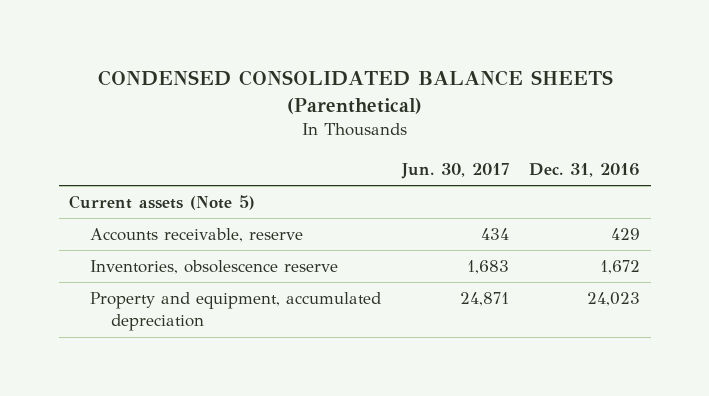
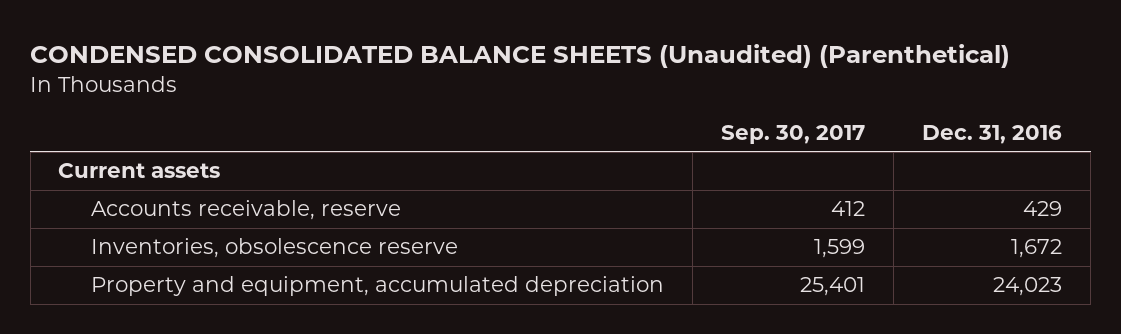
[97,70,613,115] CONDENSED CONSOLIDATED BALANCE SHEETS (Parenthetical) -> [30,44,1011,69] CONDENSED CONSOLIDATED BALANCE SHEETS (Unaudited) (Parenthetical)
[400,162,509,179] Jun. 30, 2017 -> none
none -> [721,124,866,144] Sep. 30, 2017
[68,195,255,211] Current assets (Note 5) -> [58,163,221,179] Current assets

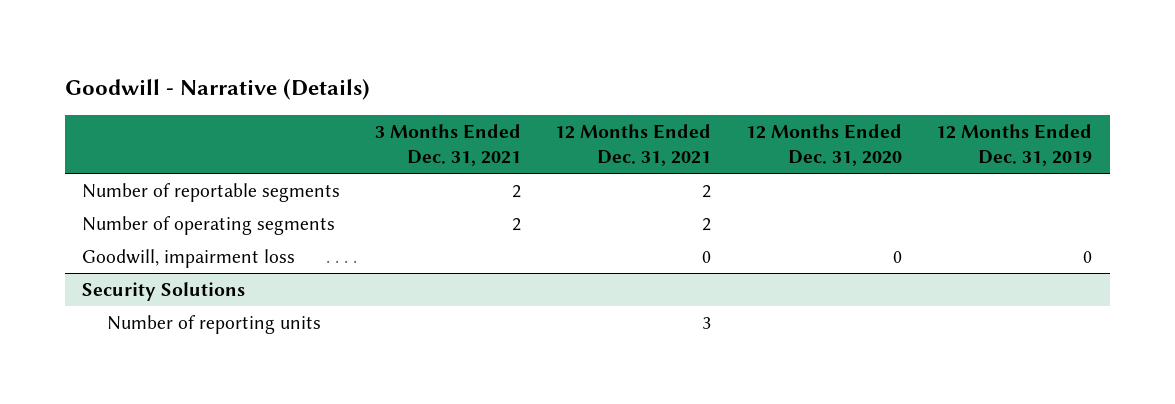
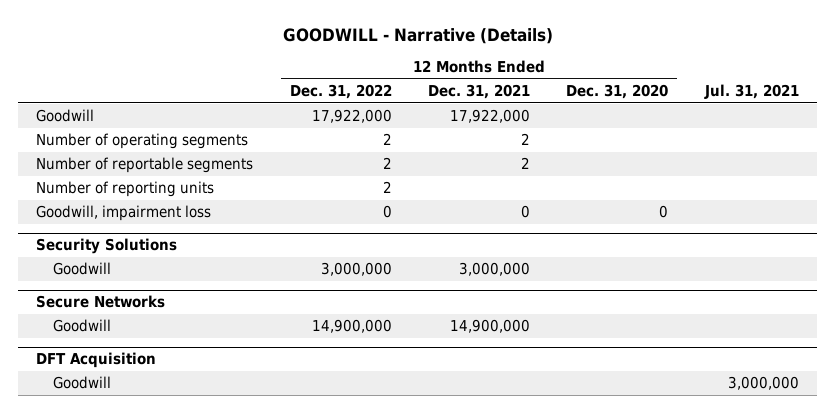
[64,79,370,101] Goodwill - Narrative (Details) -> [282,27,553,44] GOODWILL - Narrative (Details)
[374,123,521,166] 3 Months Ended Dec. 31, 2021 -> none
[936,123,1093,166] 12 Months Ended Dec. 31, 2019 -> none
none -> [289,84,392,100] Dec. 31, 2022
none -> [703,84,799,100] Jul. 31, 2021
none -> [36,109,95,123] Goodwill
[82,182,341,202] Number of reportable segments -> [36,157,254,174] Number of reportable segments
none -> [36,181,215,198] Number of reporting units
[107,314,322,334] Number of reporting units -> none
none -> [53,262,112,276] Goodwill
none -> [36,295,166,309] Secure Networks
none -> [53,319,112,333] Goodwill
none -> [36,352,157,369] DFT Acquisition
none -> [53,376,112,390] Goodwill

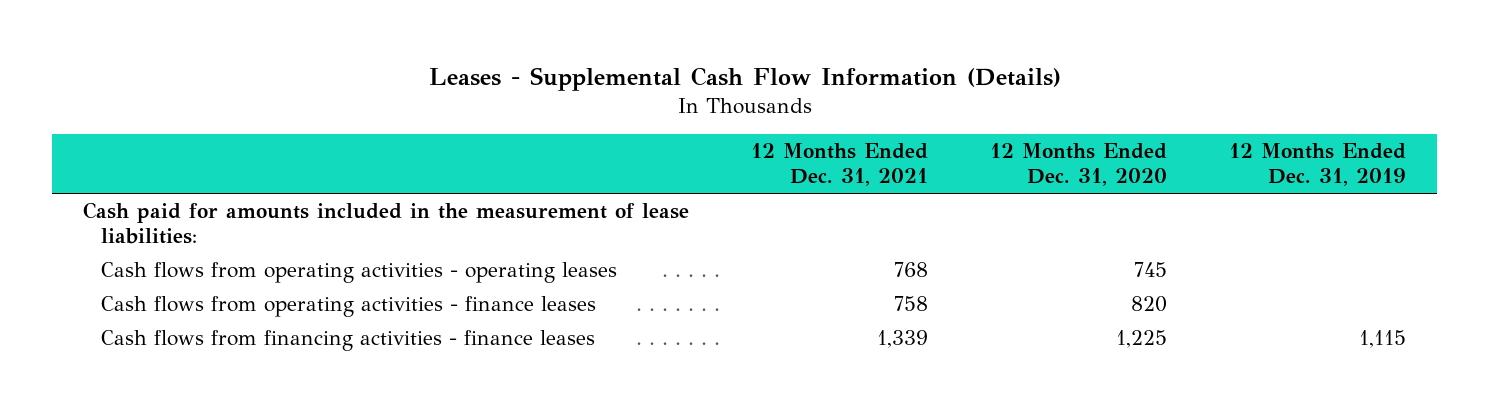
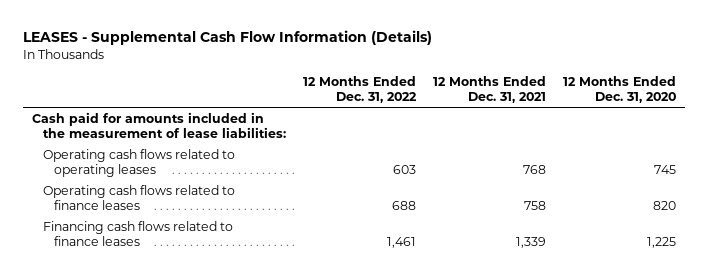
[428,66,1061,91] Leases - Supplemental Cash Flow Information (Details) -> [23,30,433,46] LEASES - Supplemental Cash Flow Information (Details)
[1229,143,1407,187] 12 Months Ended Dec. 31, 2019 -> none
none -> [303,76,418,104] 12 Months Ended Dec. 31, 2022
[101,262,618,284] Cash flows from operating activities - operating leases -> [43,148,236,177] Operating cash flows related to operating leases
[101,296,597,318] Cash flows from operating activities - finance leases -> [43,184,236,210] Operating cash flows related to finance leases
[101,330,596,352] Cash flows from financing activities - finance leases -> [43,220,234,246] Financing cash flows related to finance leases

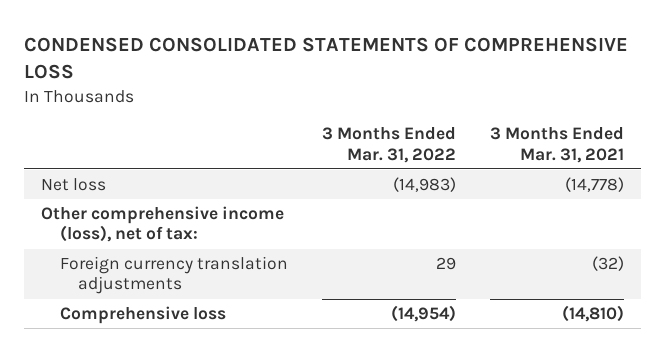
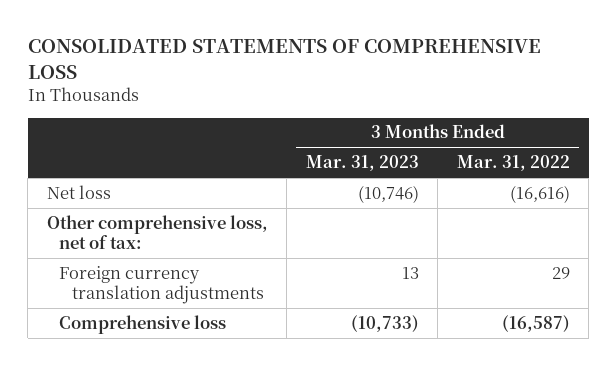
[24,37,629,80] CONDENSED CONSOLIDATED STATEMENTS OF COMPREHENSIVE LOSS -> [27,39,541,79] CONSOLIDATED STATEMENTS OF COMPREHENSIVE LOSS
[489,127,624,163] 3 Months Ended Mar. 31, 2021 -> none
none -> [305,155,419,172] Mar. 31, 2023
[392,177,456,193] (14,983) -> [509,184,570,203] (16,616)
[41,206,285,243] Other comprehensive income (loss), net of tax: -> [46,214,268,249] Other comprehensive loss, net of tax:
[390,305,456,323] (14,954) -> [501,314,570,332] (16,587)

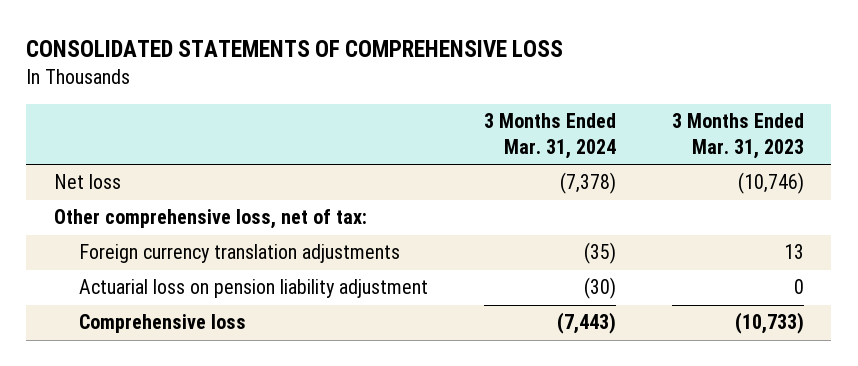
[456,155,570,172] Mar. 31, 2022 -> none
none -> [483,113,616,160] 3 Months Ended Mar. 31, 2024
none -> [79,279,429,299] Actuarial loss on pension liability adjustment

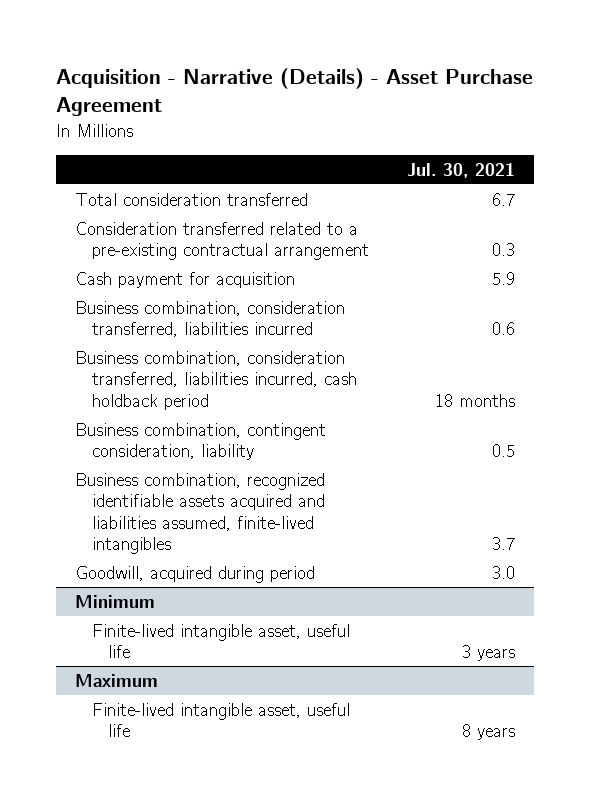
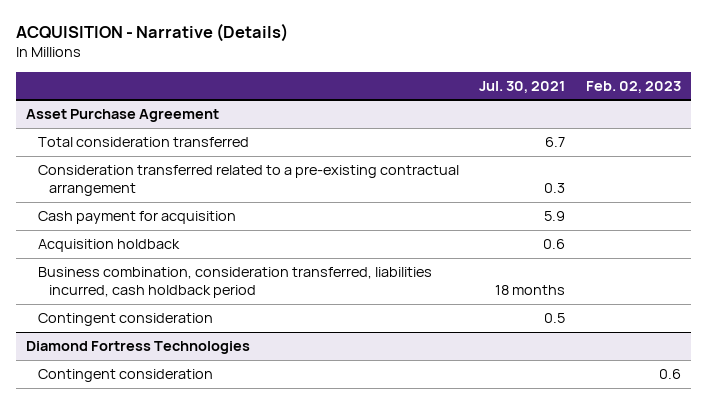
[55,68,533,117] Acquisition - Narrative (Details) - Asset Purchase Agreement -> [15,22,288,42] ACQUISITION - Narrative (Details)
none -> [585,80,681,93] Feb. 02, 2023
none -> [25,109,219,123] Asset Purchase Agreement
[75,300,346,338] Business combination, consideration transferred, liabilities incurred -> [37,239,180,253] Acquisition holdback
[75,472,326,555] Business combination, recognized identifiable assets acquired and liabilities assumed, finite-lived intangibles -> none
[75,565,316,583] Goodwill, acquired during period -> none
[75,594,156,608] Minimum -> none
[91,623,350,659] Finite-lived intangible asset, useful life -> none
[75,673,159,687] Maximum -> none
[91,702,350,738] Finite-lived intangible asset, useful life -> none
[75,422,327,461] Business combination, contingent consideration, liability -> [37,313,213,327] Contingent consideration
none -> [25,341,250,355] Diamond Fortress Technologies
none -> [37,369,213,383] Contingent consideration

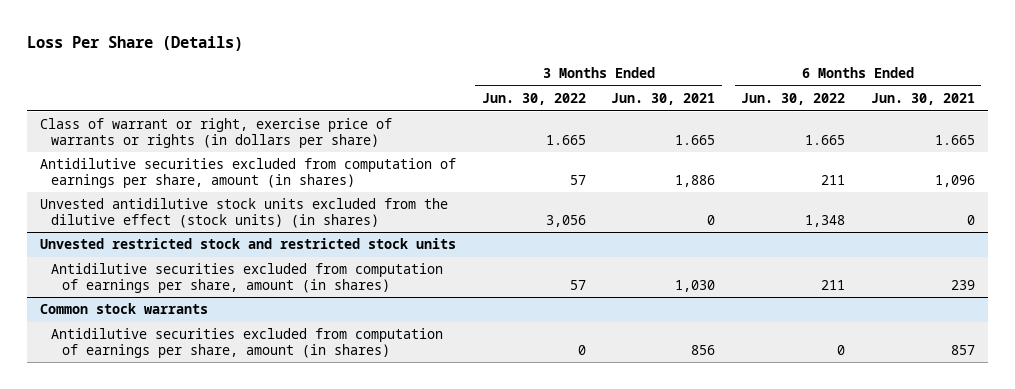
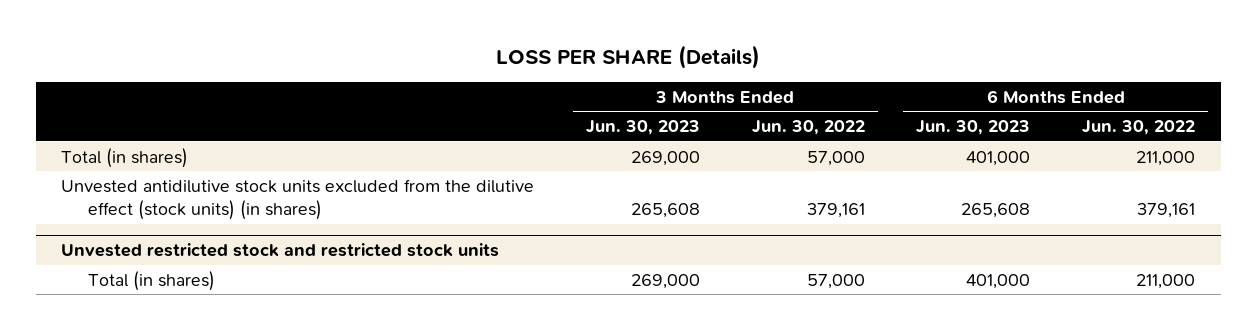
[27,35,244,51] Loss Per Share (Details) -> [496,44,761,69] LOSS PER SHARE (Details)
[611,93,716,106] Jun. 30, 2021 -> none
[870,93,975,106] Jun. 30, 2021 -> none
none -> [586,120,701,136] Jun. 30, 2023
none -> [916,120,1031,136] Jun. 30, 2023
[40,118,393,148] Class of warrant or right, exercise price of warrants or rights (in dollars per share) -> none
[40,158,457,188] Antidilutive securities excluded from computation of earnings per share, amount (in shares) -> none
none -> [61,147,189,168] Total (in shares)
[545,214,586,227] 3,056 -> [806,203,865,219] 379,161
[805,214,846,227] 1,348 -> [1136,203,1195,219] 379,161
[50,263,443,293] Antidilutive securities excluded from computation of earnings per share, amount (in shares) -> none
[40,303,209,315] Common stock warrants -> none
[50,328,443,358] Antidilutive securities excluded from computation of earnings per share, amount (in shares) -> none
none -> [87,270,215,291] Total (in shares)

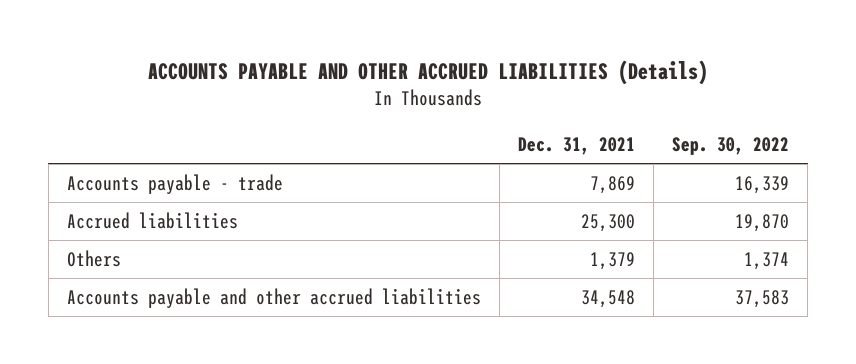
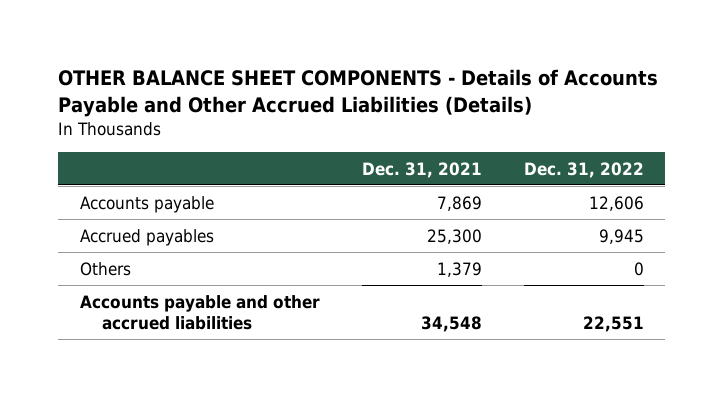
[147,59,708,85] ACCOUNTS PAYABLE AND OTHER ACCRUED LIABILITIES (Details) -> [58,69,659,117] OTHER BALANCE SHEET COMPONENTS - Details of Accounts Payable and Other Accrued Liabilities (Details)
[672,136,790,155] Sep. 30, 2022 -> none
none -> [524,161,645,178] Dec. 31, 2022
[66,174,283,195] Accounts payable - trade -> [79,195,214,213] Accounts payable
[66,212,238,230] Accrued liabilities -> [79,228,214,246] Accrued payables

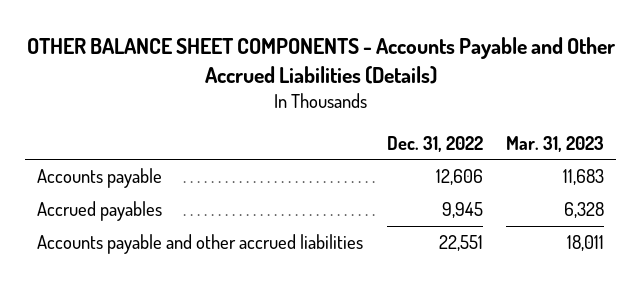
[58,69,659,117] OTHER BALANCE SHEET COMPONENTS - Details of Accounts Payable and Other Accrued Liabilities (Details) -> [26,37,615,84] OTHER BALANCE SHEET COMPONENTS - Accounts Payable and Other Accrued Liabilities (Details)
[361,161,482,178] Dec. 31, 2021 -> none
none -> [506,135,605,152] Mar. 31, 2023
[79,261,131,276] Others -> none

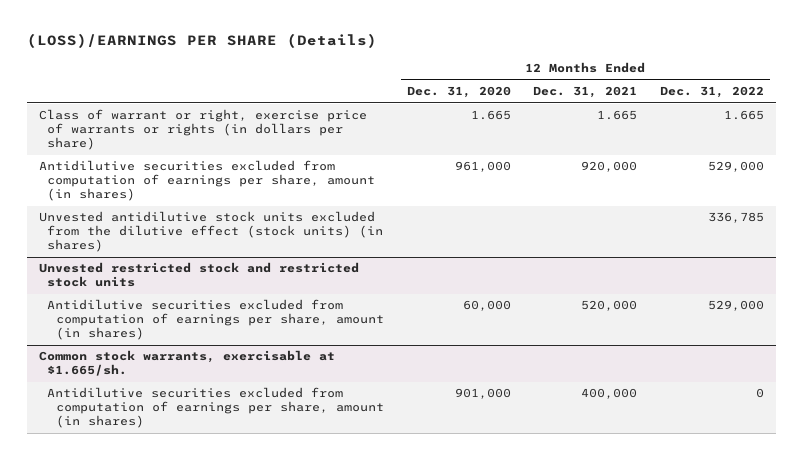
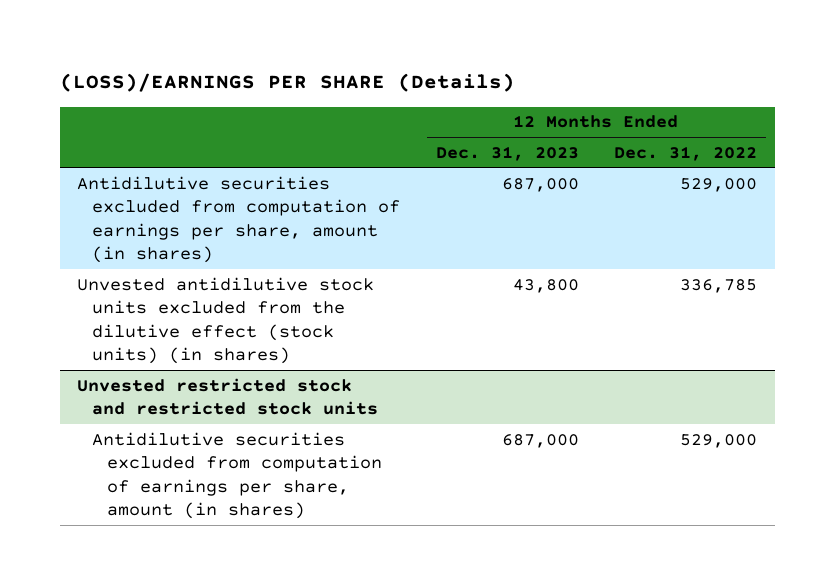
[406,86,511,99] Dec. 31, 2020 -> none
[533,86,638,99] Dec. 31, 2021 -> none
none -> [435,145,579,161] Dec. 31, 2023
[38,109,367,151] Class of warrant or right, exercise price of warrants or rights (in dollars per share) -> none
[38,350,335,377] Common stock warrants, exercisable at $1.665/sh. -> none
[47,387,384,429] Antidilutive securities excluded from computation of earnings per share, amount (in shares) -> none

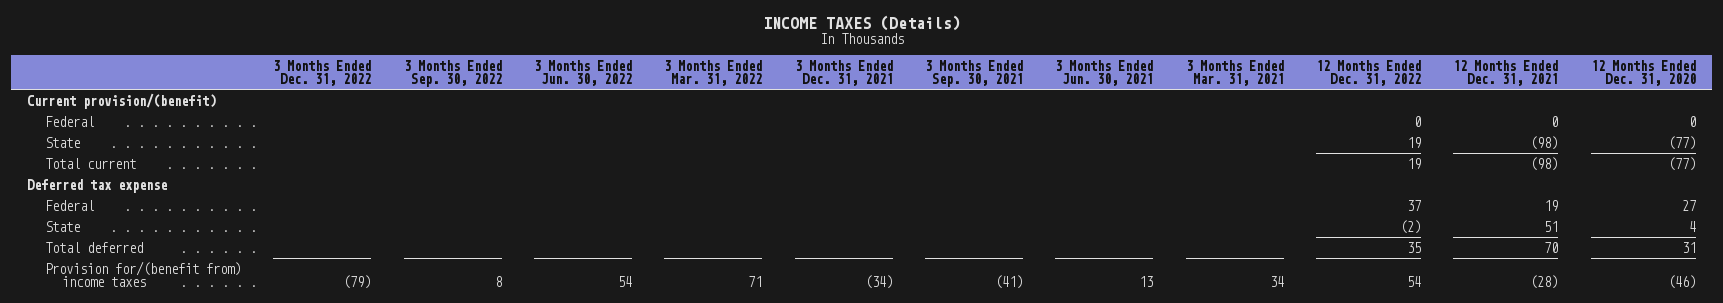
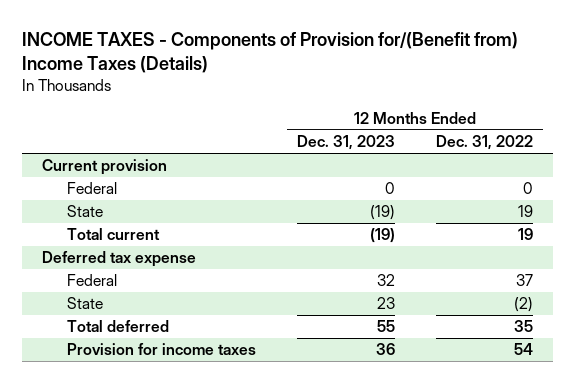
[762,14,961,31] INCOME TAXES (Details) -> [21,31,518,74] INCOME TAXES - Components of Provision for/(Benefit from) Income Taxes (Details)
[273,59,372,86] 3 Months Ended Dec. 31, 2022 -> none
[403,59,502,87] 3 Months Ended Sep. 30, 2022 -> none
[533,59,632,86] 3 Months Ended Jun. 30, 2022 -> none
[664,59,763,86] 3 Months Ended Mar. 31, 2022 -> none
[794,59,893,86] 3 Months Ended Dec. 31, 2021 -> none
[924,59,1023,87] 3 Months Ended Sep. 30, 2021 -> none
[1055,59,1154,86] 3 Months Ended Jun. 30, 2021 -> none
[1185,59,1284,86] 3 Months Ended Mar. 31, 2021 -> none
[1453,59,1559,86] 12 Months Ended Dec. 31, 2021 -> none
[1590,59,1696,86] 12 Months Ended Dec. 31, 2020 -> none
none -> [296,135,395,151] Dec. 31, 2023
[27,92,217,109] Current provision/(benefit) -> [42,159,168,176] Current provision
[44,260,241,287] Provision for/(benefit from) income taxes -> [67,343,257,356] Provision for income taxes

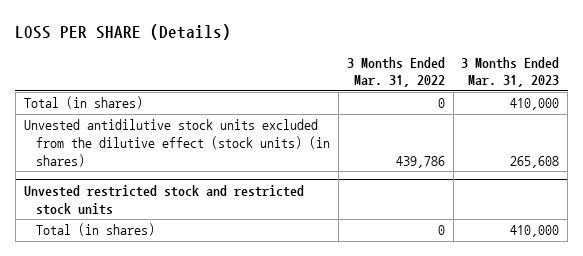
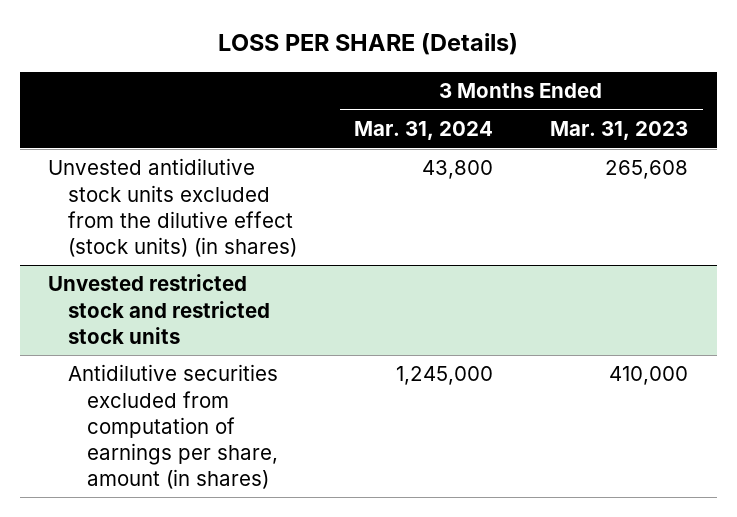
[346,56,445,88] 3 Months Ended Mar. 31, 2022 -> none
none -> [354,121,494,141] Mar. 31, 2024
[23,96,143,110] Total (in shares) -> none
[35,223,155,237] Total (in shares) -> [67,364,279,489] Antidilutive securities excluded from computation of earnings per share, amount (in shares)

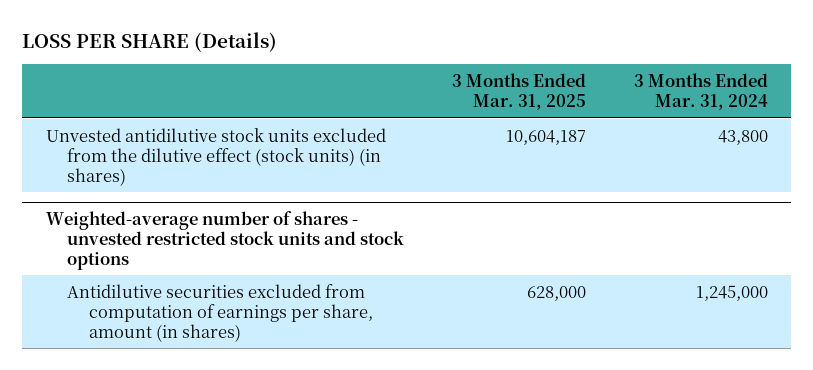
[550,121,689,141] Mar. 31, 2023 -> none
none -> [451,72,586,111] 3 Months Ended Mar. 31, 2025
[48,274,270,344] Unvested restricted stock and restricted stock units -> [45,210,405,271] Weighted-average number of shares - unvested restricted stock units and stock options

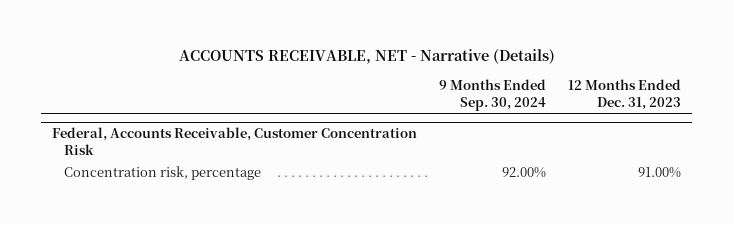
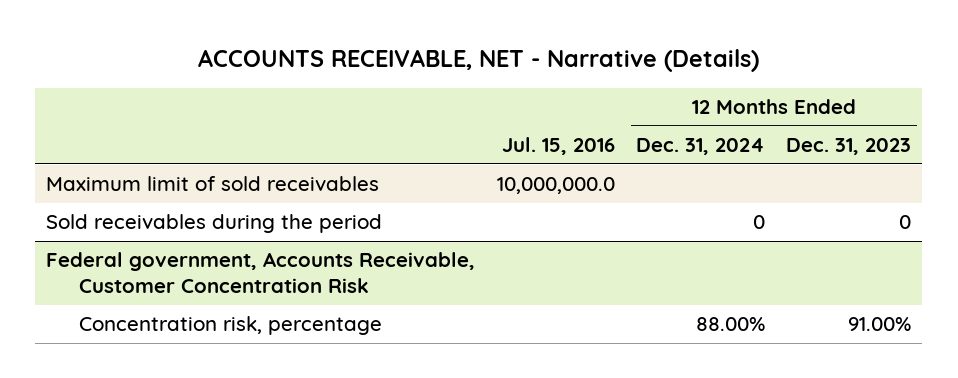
[439,79,547,111] 9 Months Ended Sep. 30, 2024 -> none
none -> [501,136,615,155] Jul. 15, 2016
none -> [635,137,765,155] Dec. 31, 2024
none -> [46,176,380,192] Maximum limit of sold receivables
none -> [46,214,383,234] Sold receivables during the period
[52,127,418,155] Federal, Accounts Receivable, Customer Concentration Risk -> [46,252,476,294] Federal government, Accounts Receivable, Customer Concentration Risk

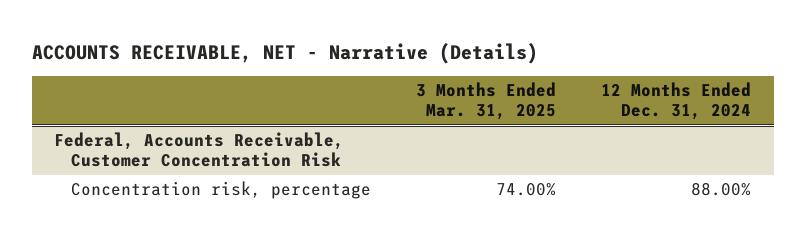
[501,136,615,155] Jul. 15, 2016 -> none
[786,137,912,155] Dec. 31, 2023 -> none
none -> [416,82,557,121] 3 Months Ended Mar. 31, 2025
[46,176,380,192] Maximum limit of sold receivables -> none
[46,214,383,234] Sold receivables during the period -> none
[46,252,476,294] Federal government, Accounts Receivable, Customer Concentration Risk -> [54,132,345,168] Federal, Accounts Receivable, Customer Concentration Risk

